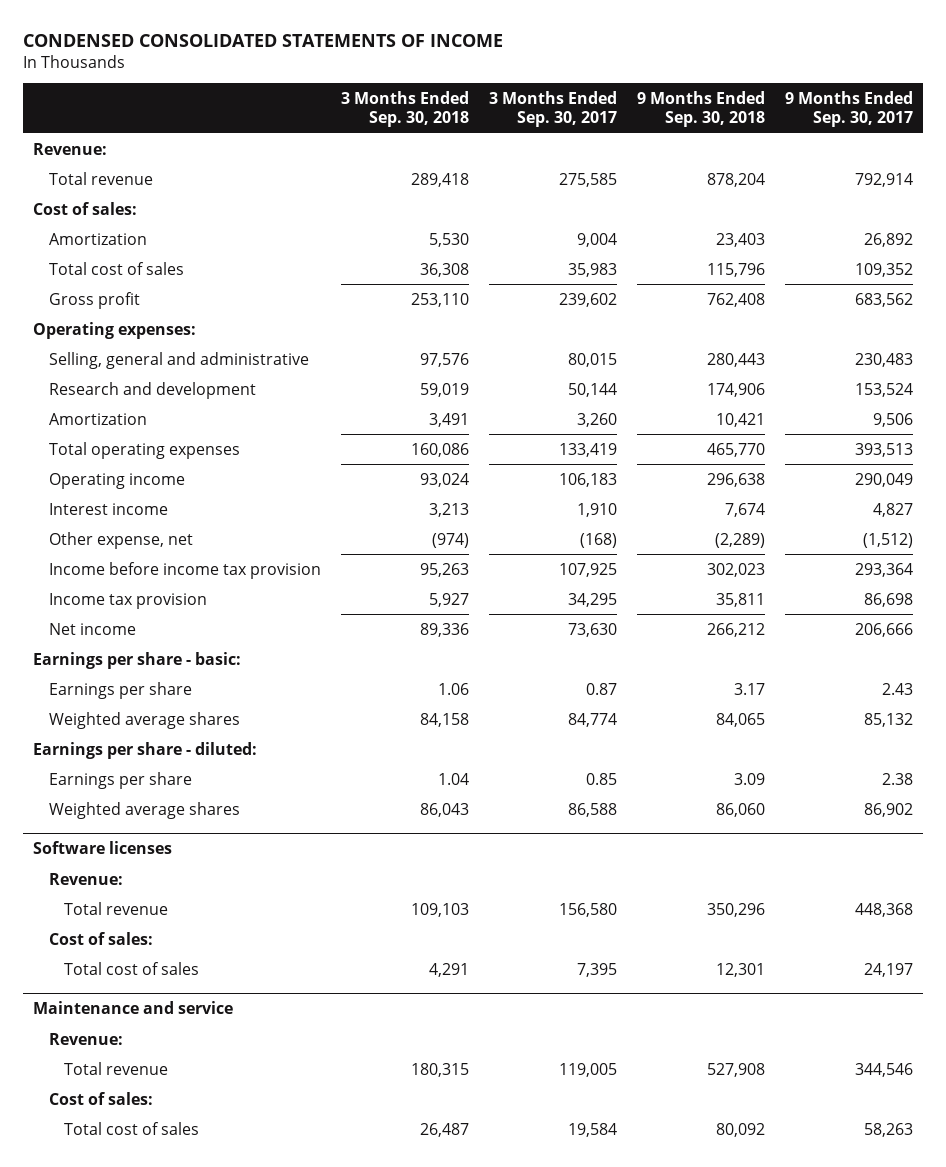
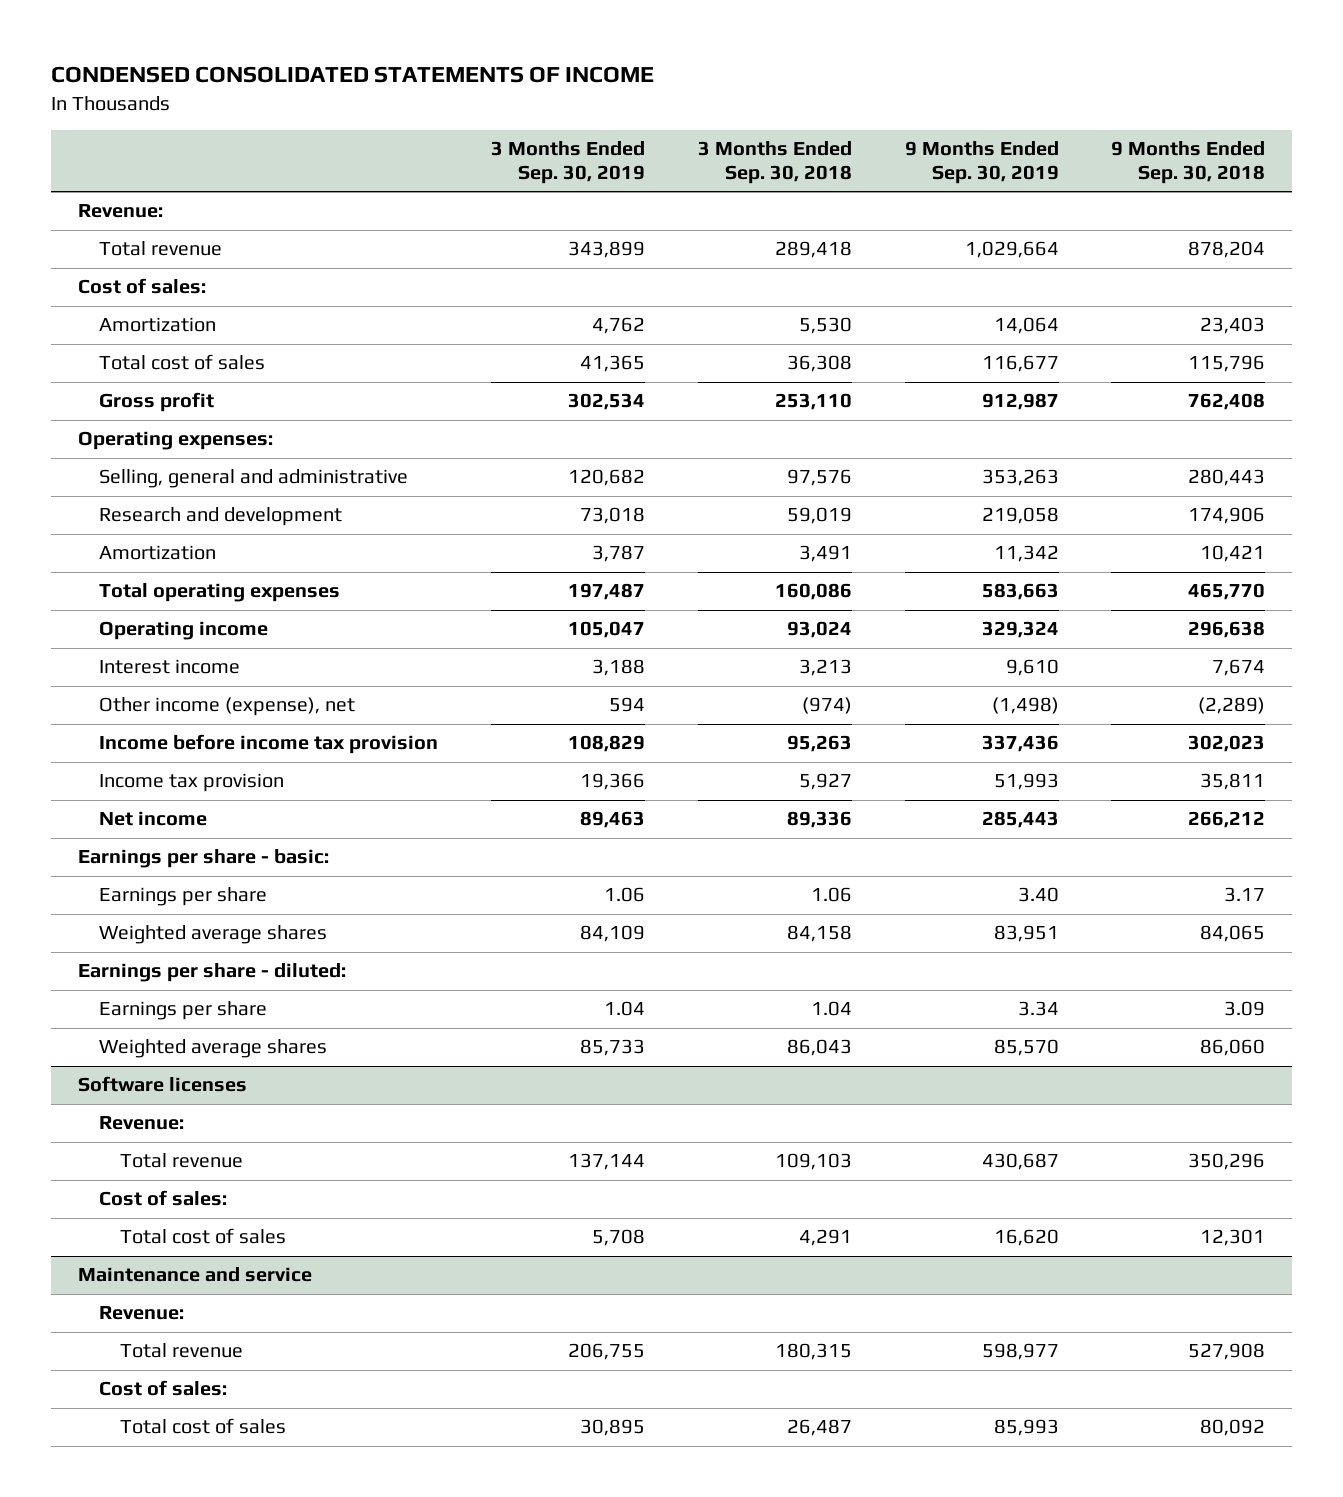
[488,90,617,128] 3 Months Ended Sep. 30, 2017 -> none
[784,90,913,128] 9 Months Ended Sep. 30, 2017 -> none
none -> [490,141,645,184] 3 Months Ended Sep. 30, 2019
none -> [904,141,1059,184] 9 Months Ended Sep. 30, 2019
[48,531,193,549] Other expense, net -> [98,697,355,717] Other income (expense), net

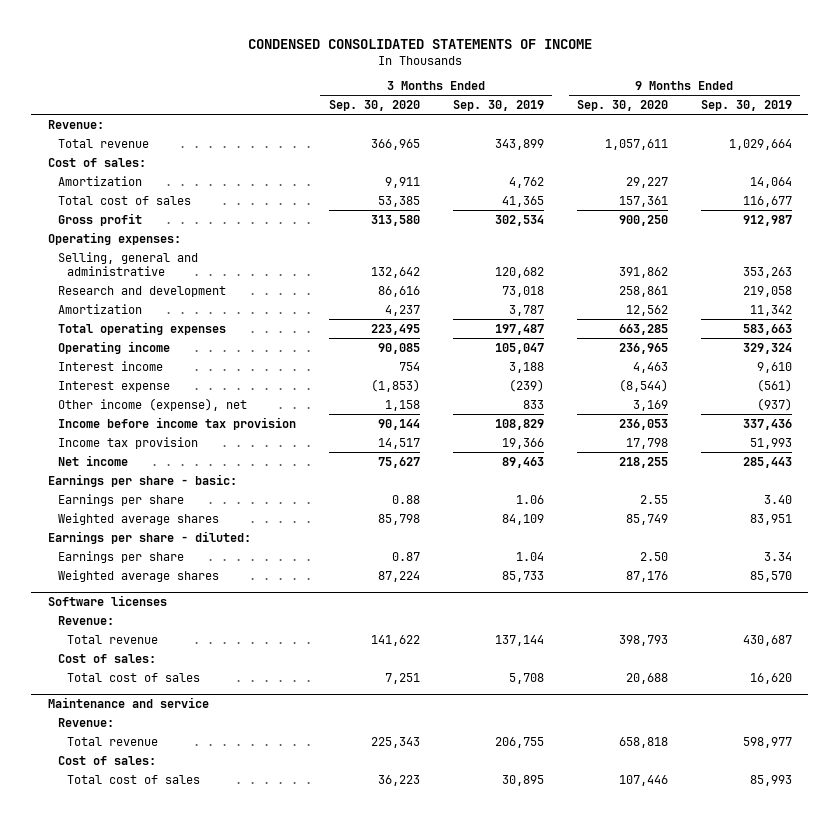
[697,141,852,184] 3 Months Ended Sep. 30, 2018 -> none
[1111,141,1266,184] 9 Months Ended Sep. 30, 2018 -> none
none -> [328,100,420,112] Sep. 30, 2020
none -> [576,100,668,112] Sep. 30, 2020
none -> [57,380,170,392] Interest expense
[608,697,645,713] 594 -> [522,399,544,409] 833
[991,697,1059,715] (1,498) -> [756,397,792,411] (937)

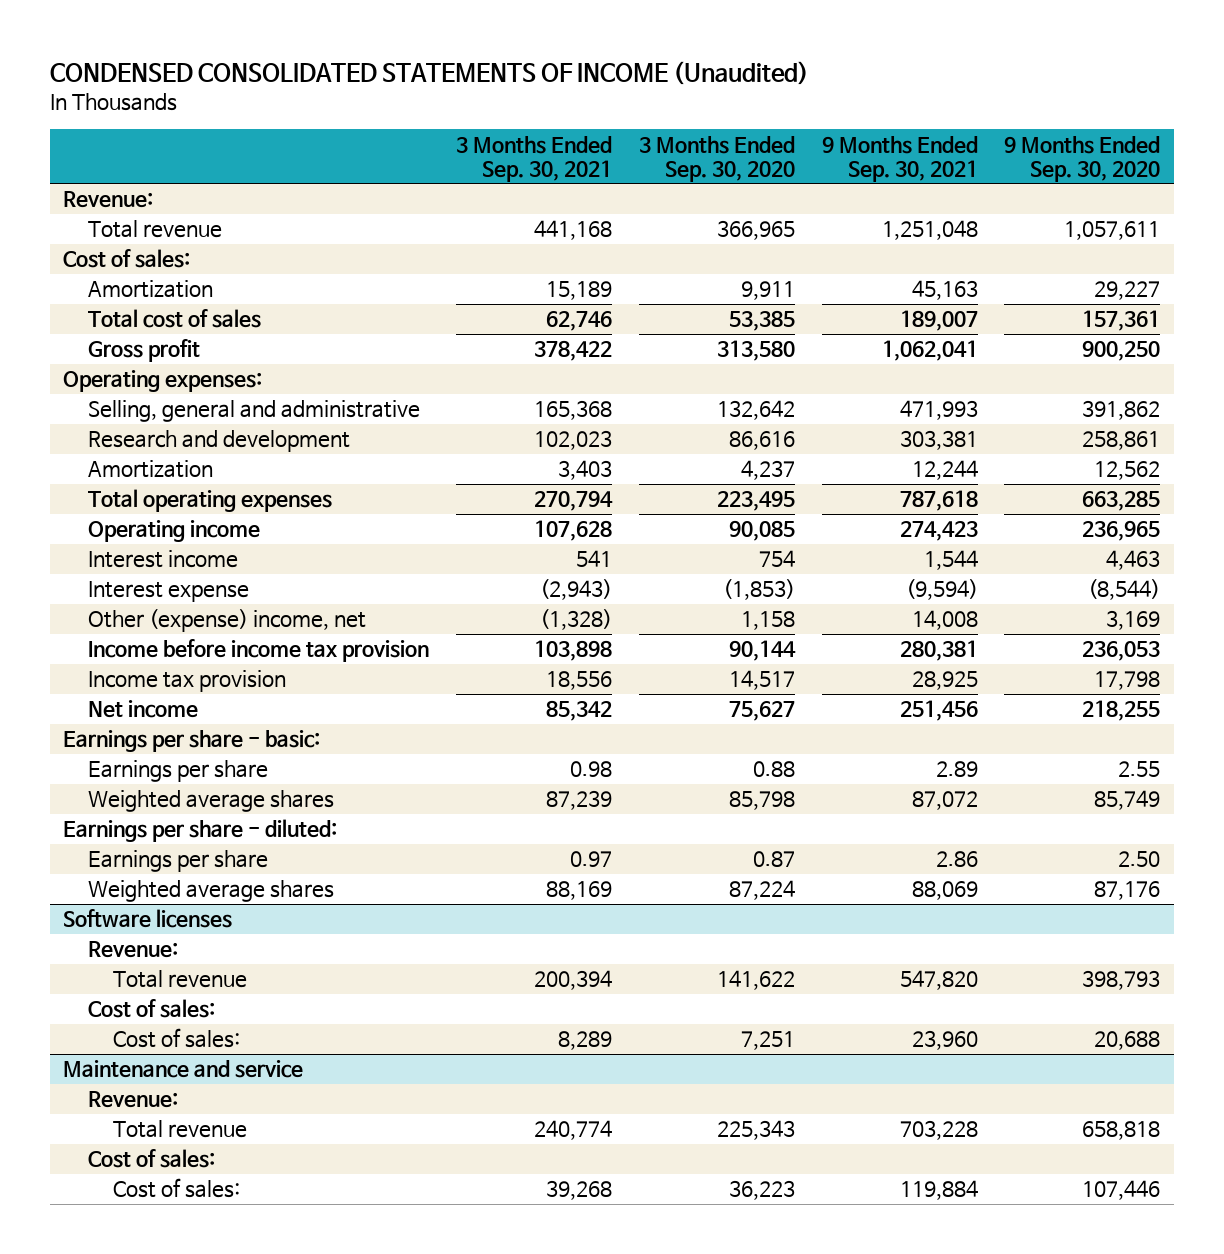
[247,39,592,50] CONDENSED CONSOLIDATED STATEMENTS OF INCOME -> [49,61,809,86] CONDENSED CONSOLIDATED STATEMENTS OF INCOME (Unaudited)
[452,100,544,112] Sep. 30, 2019 -> none
[700,100,792,112] Sep. 30, 2019 -> none
none -> [455,135,612,182] 3 Months Ended Sep. 30, 2021
none -> [821,135,978,182] 9 Months Ended Sep. 30, 2021
[57,397,247,411] Other income (expense), net -> [88,609,367,633] Other (expense) income, net
[67,672,201,682] Total cost of sales -> [112,1028,240,1049] Cost of sales:
[67,774,201,784] Total cost of sales -> [112,1178,240,1199] Cost of sales:

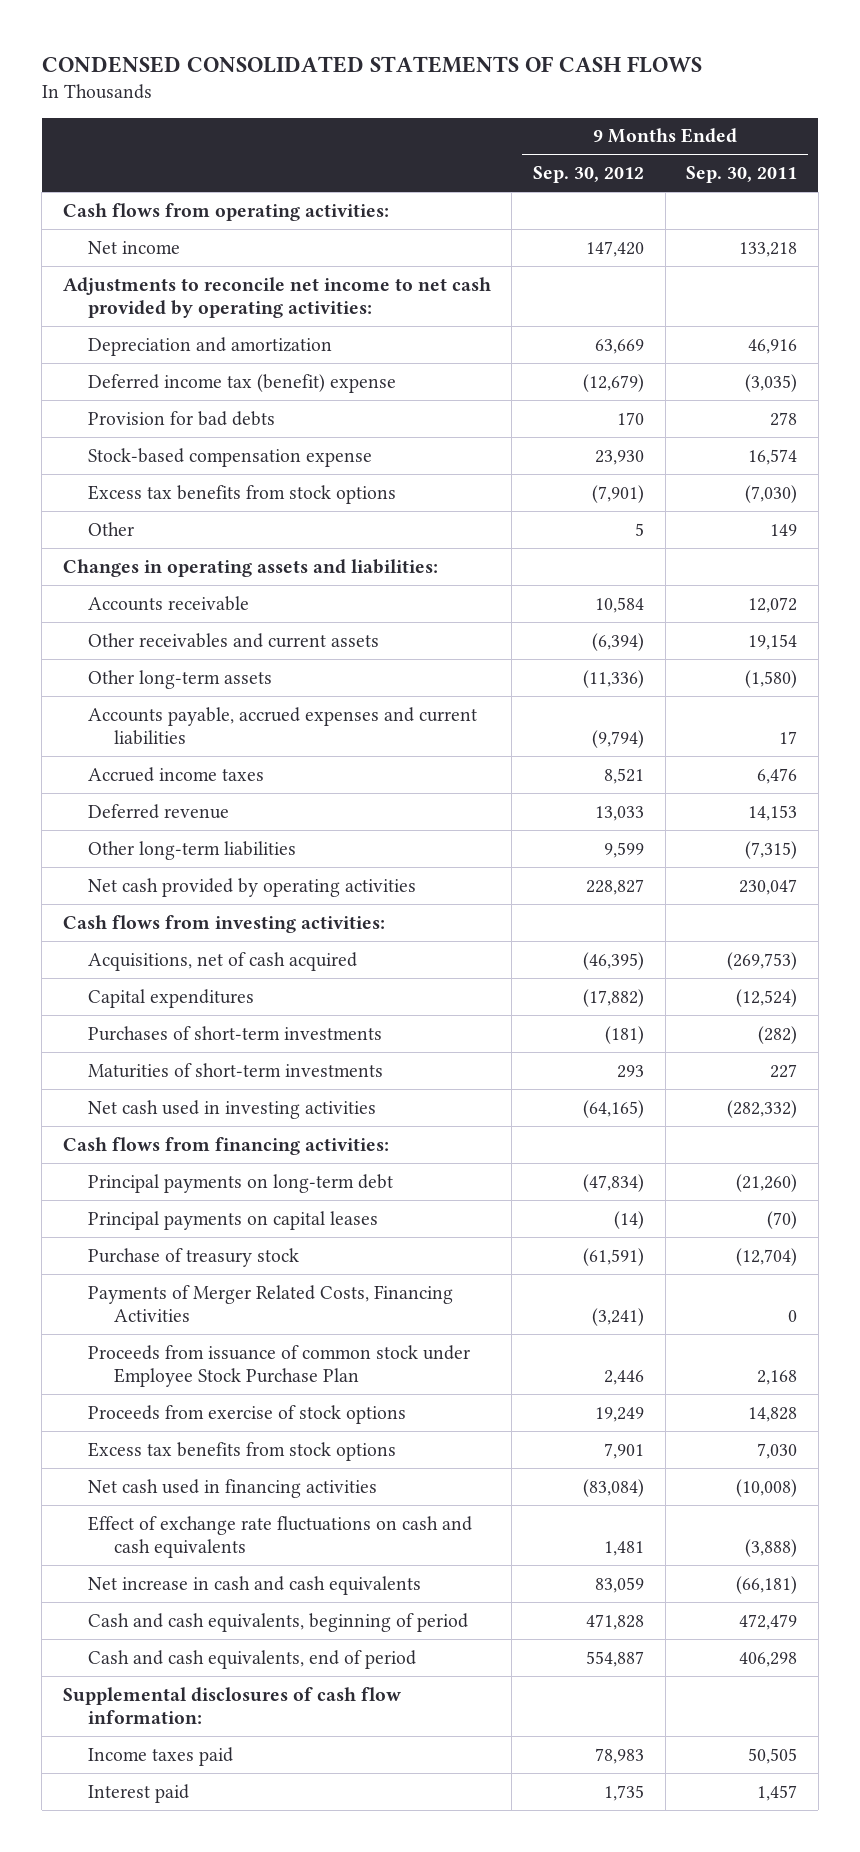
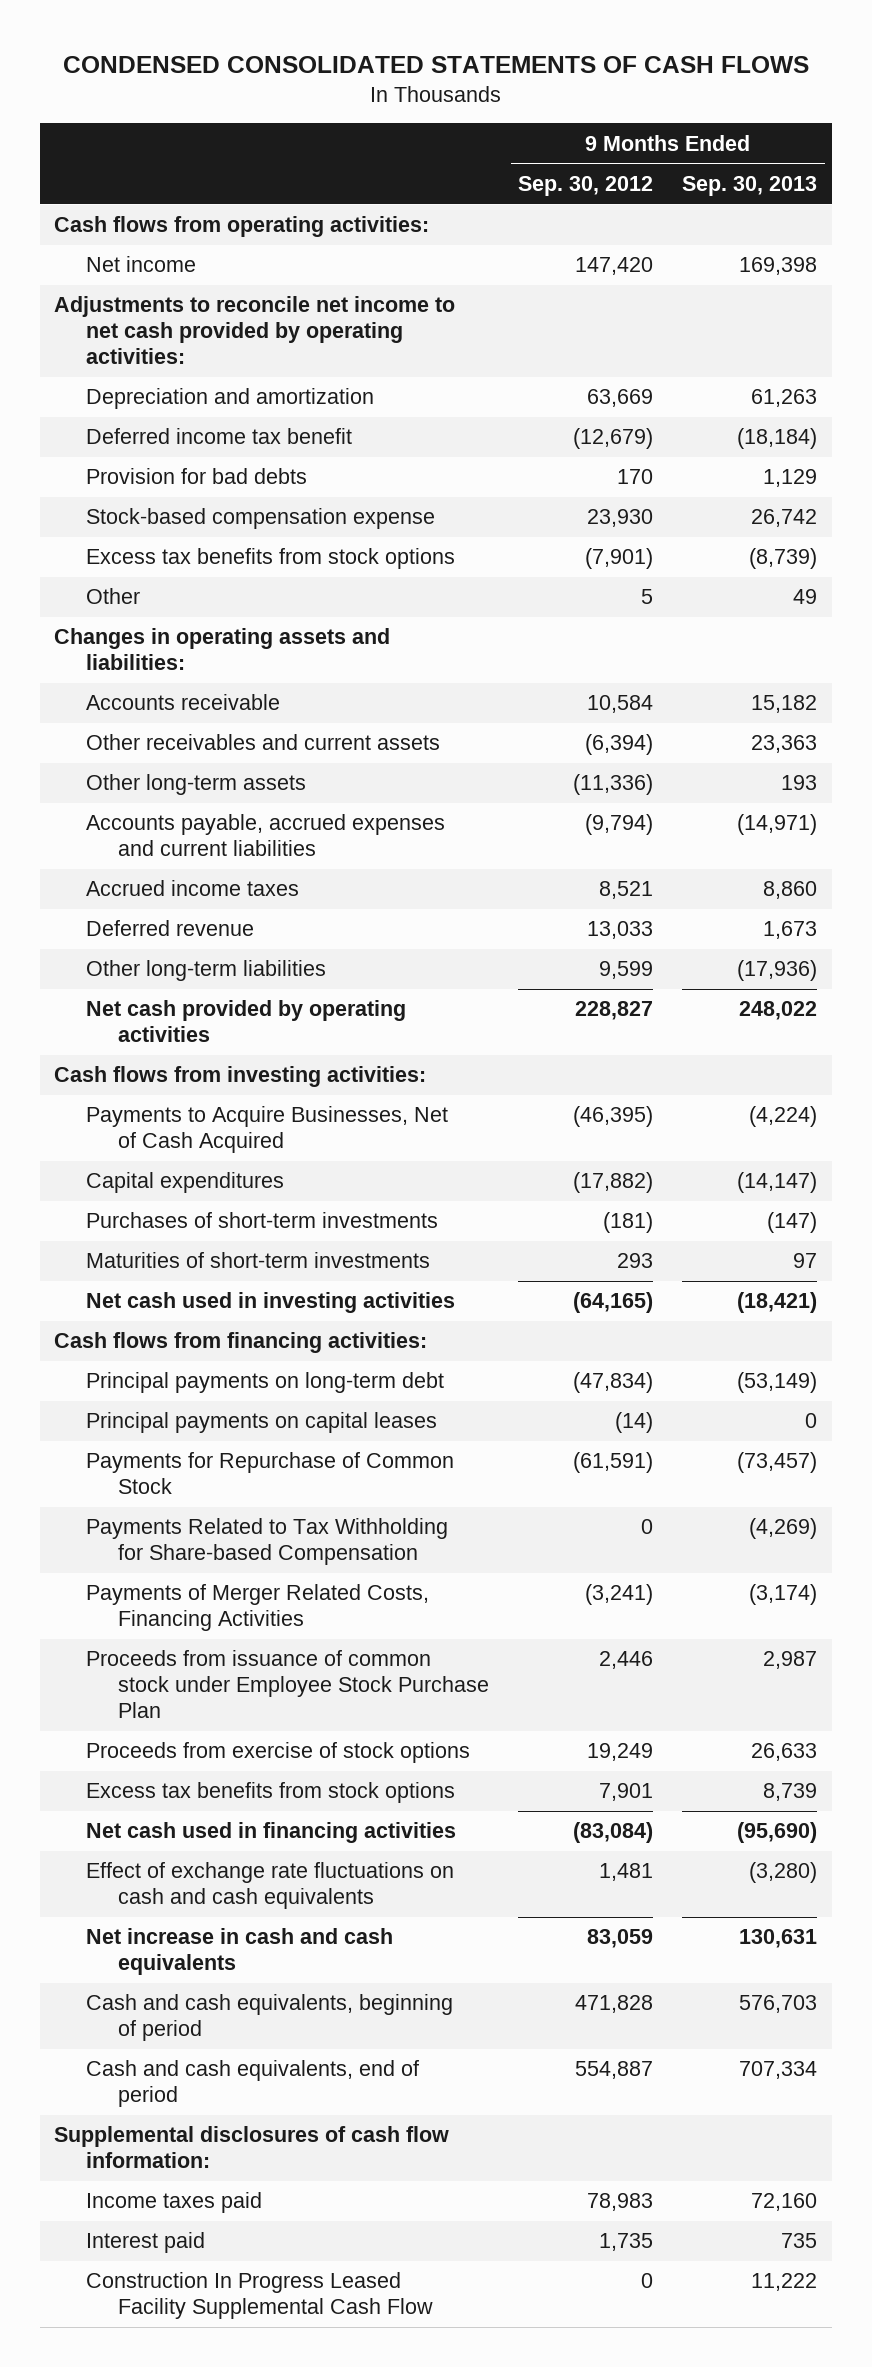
[686,166,798,184] Sep. 30, 2011 -> none
none -> [682,176,818,197] Sep. 30, 2013
[88,373,397,393] Deferred income tax (benefit) expense -> [86,428,353,445] Deferred income tax benefit
[88,951,358,971] Acquisitions, net of cash acquired -> [86,1106,449,1154] Payments to Acquire Businesses, Net of Cash Acquired
[88,1247,300,1267] Purchase of treasury stock -> [86,1452,455,1495] Payments for Repurchase of Common Stock
none -> [86,1518,449,1566] Payments Related to Tax Withholding for Share-based Compensation
none -> [86,2272,434,2320] Construction In Progress Leased Facility Supplemental Cash Flow

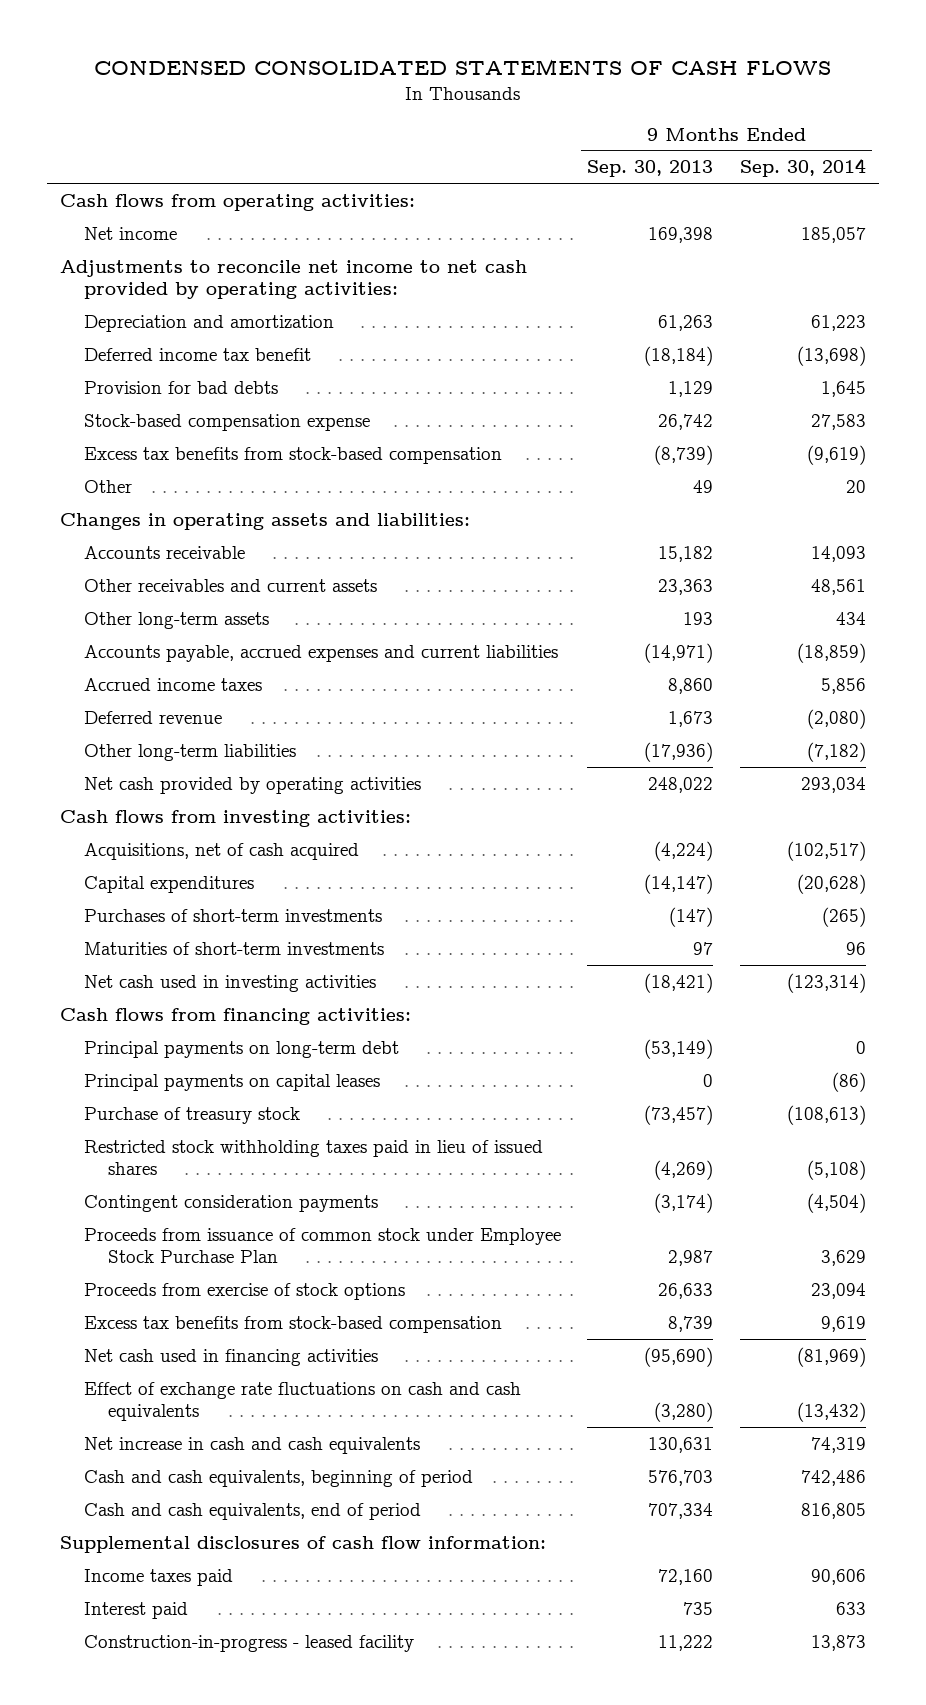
[518,176,654,197] Sep. 30, 2012 -> none
none -> [739,158,866,178] Sep. 30, 2014
[86,548,456,570] Excess tax benefits from stock options -> [84,446,503,464] Excess tax benefits from stock-based compensation
[86,1106,449,1154] Payments to Acquire Businesses, Net of Cash Acquired -> [84,842,360,860] Acquisitions, net of cash acquired
[86,1452,455,1495] Payments for Repurchase of Common Stock -> [84,1106,301,1124] Purchase of treasury stock
[86,1518,449,1566] Payments Related to Tax Withholding for Share-based Compensation -> [84,1139,544,1175] Restricted stock withholding taxes paid in lieu of issued shares
[86,1584,430,1632] Payments of Merger Related Costs, Financing Activities -> [84,1194,379,1212] Contingent consideration payments
[86,1782,456,1804] Excess tax benefits from stock options -> [84,1315,503,1333] Excess tax benefits from stock-based compensation
[86,2272,434,2320] Construction In Progress Leased Facility Supplemental Cash Flow -> [84,1634,415,1652] Construction-in-progress - leased facility

